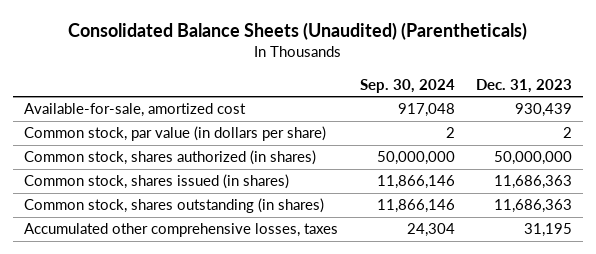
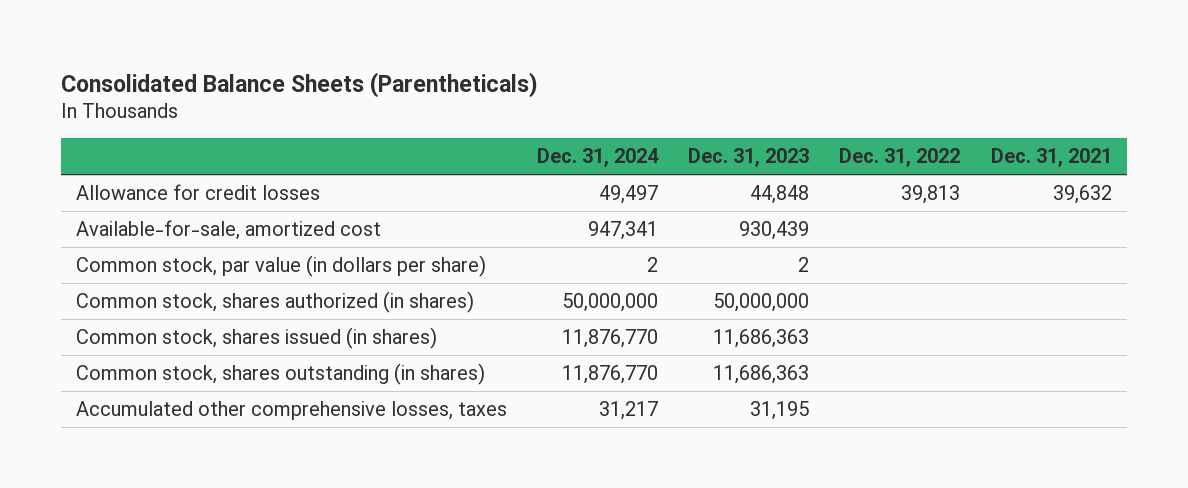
[68,21,528,40] Consolidated Balance Sheets (Unaudited) (Parentheticals) -> [60,71,538,98] Consolidated Balance Sheets (Parentheticals)
[359,78,455,93] Sep. 30, 2024 -> none
none -> [537,148,660,168] Dec. 31, 2024
none -> [839,148,961,168] Dec. 31, 2022
none -> [990,148,1112,168] Dec. 31, 2021
none -> [75,184,320,201] Allowance for credit losses

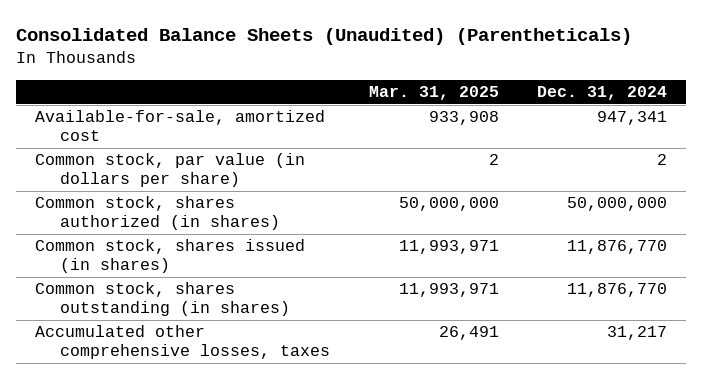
[60,71,538,98] Consolidated Balance Sheets (Parentheticals) -> [15,28,632,46] Consolidated Balance Sheets (Unaudited) (Parentheticals)
[688,148,810,168] Dec. 31, 2023 -> none
[839,148,961,168] Dec. 31, 2022 -> none
[990,148,1112,168] Dec. 31, 2021 -> none
none -> [368,86,499,101] Mar. 31, 2025
[75,184,320,201] Allowance for credit losses -> none

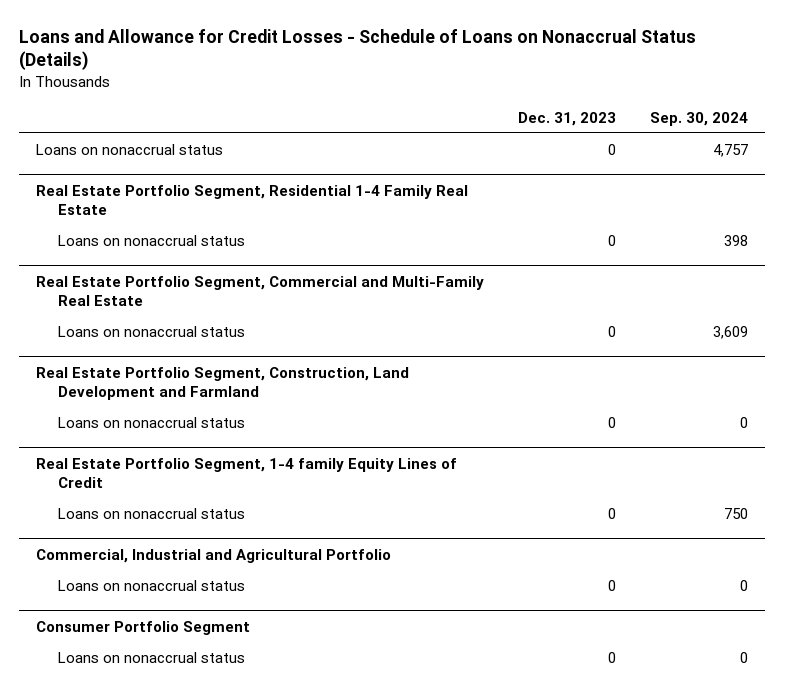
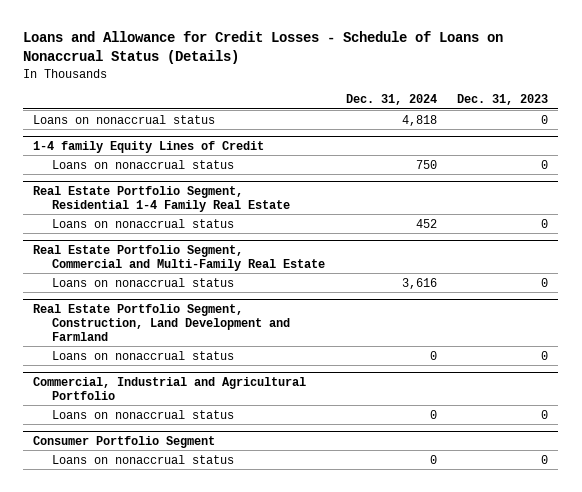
[650,111,749,126] Sep. 30, 2024 -> none
none -> [345,94,437,106] Dec. 31, 2024
none -> [33,140,265,153] 1-4 family Equity Lines of Credit
none -> [52,159,235,169] Loans on nonaccrual status
[36,457,458,489] Real Estate Portfolio Segment, 1-4 family Equity Lines of Credit -> none
[57,507,245,519] Loans on nonaccrual status -> none

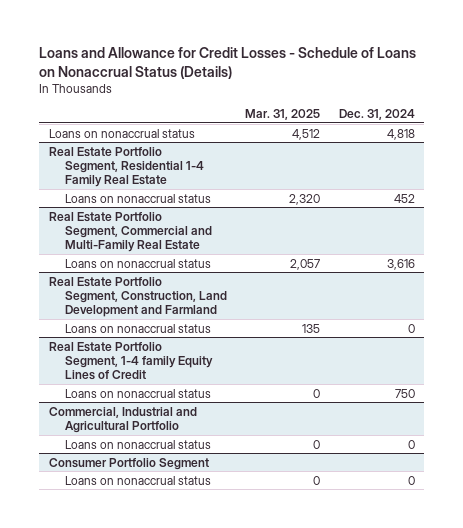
[457,94,549,106] Dec. 31, 2023 -> none
none -> [245,109,321,121] Mar. 31, 2025
[33,140,265,153] 1-4 family Equity Lines of Credit -> none
[52,159,235,169] Loans on nonaccrual status -> none
none -> [48,341,213,381] Real Estate Portfolio Segment, 1-4 family Equity Lines of Credit
none -> [64,388,211,398] Loans on nonaccrual status

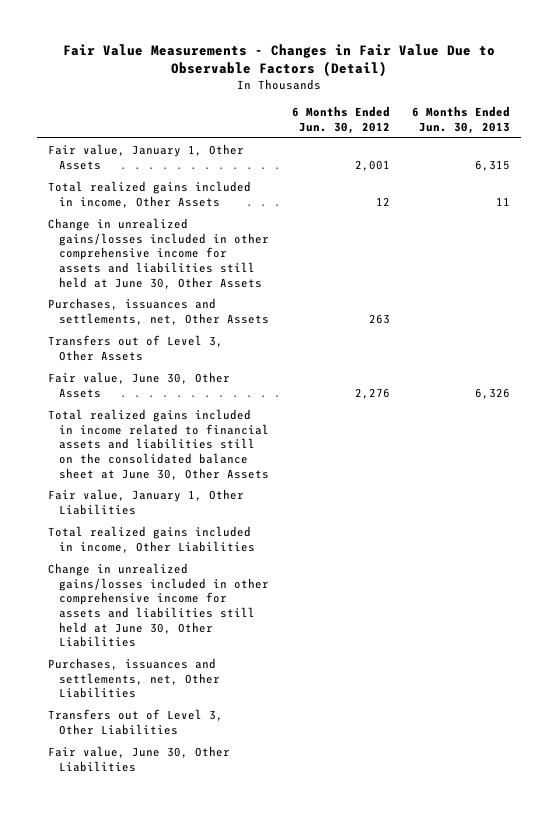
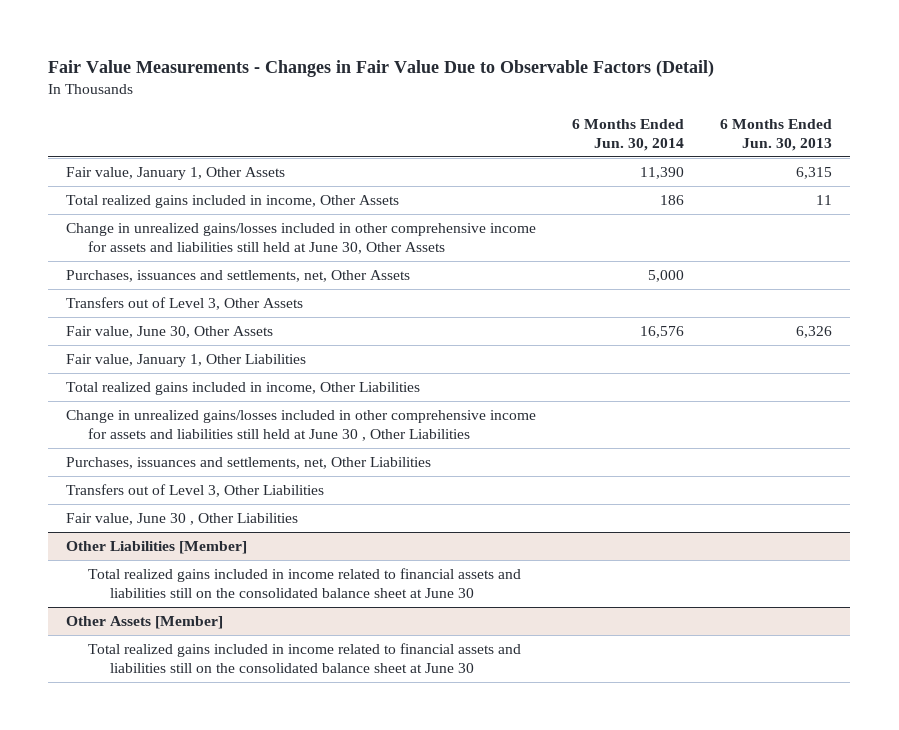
[291,106,390,134] 6 Months Ended Jun. 30, 2012 -> none
none -> [572,118,685,151] 6 Months Ended Jun. 30, 2014
[48,409,270,480] Total realized gains included in income related to financial assets and liabilities still on the consolidated balance sheet at June 30, Other Assets -> none
[48,563,270,648] Change in unrealized gains/losses included in other comprehensive income for assets and liabilities still held at June 30, Other Liabilities -> [66,410,537,442] Change in unrealized gains/losses included in other comprehensive income for assets and liabilities still held at June 30 , Other Liabilities
[48,746,231,772] Fair value, June 30, Other Liabilities -> [66,513,299,526] Fair value, June 30 , Other Liabilities
none -> [66,541,248,555] Other Liabilities [Member]
none -> [88,568,522,599] Total realized gains included in income related to financial assets and liabilities still on the consolidated balance sheet at June 30
none -> [66,616,224,630] Other Assets [Member]
none -> [88,643,522,674] Total realized gains included in income related to financial assets and liabilities still on the consolidated balance sheet at June 30

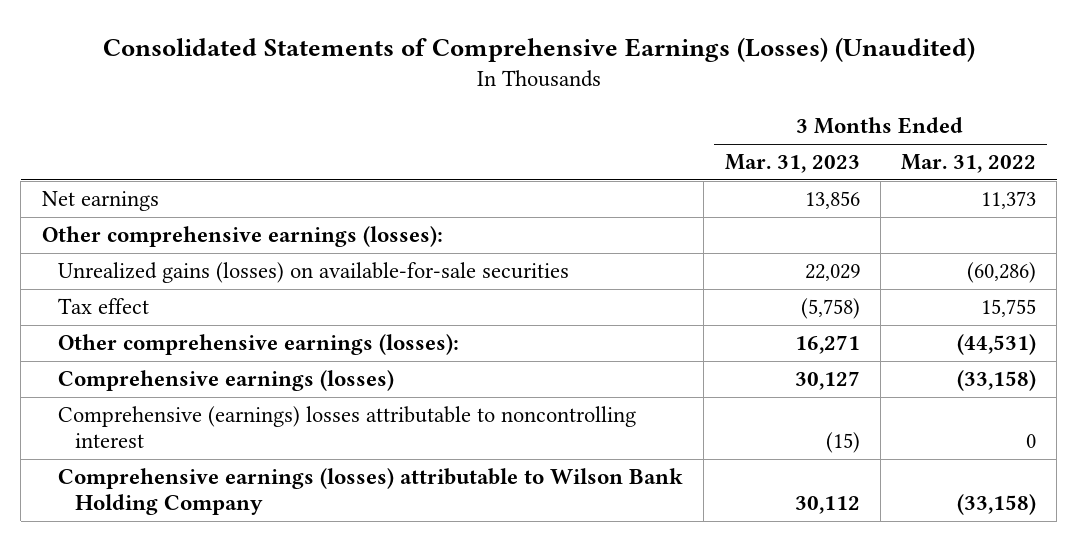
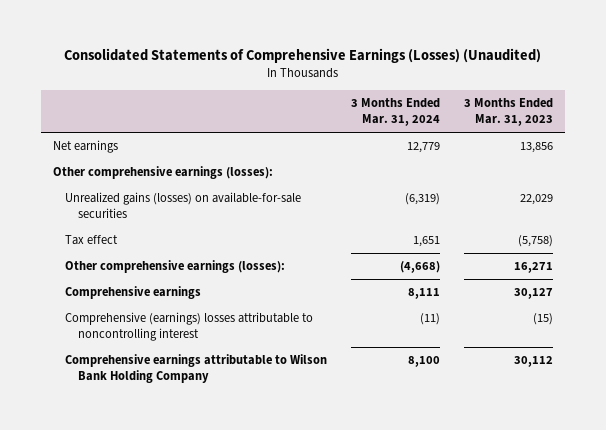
[901,154,1037,174] Mar. 31, 2022 -> none
none -> [351,97,441,127] 3 Months Ended Mar. 31, 2024
[58,370,395,392] Comprehensive earnings (losses) -> [65,286,202,300] Comprehensive earnings
[58,468,684,516] Comprehensive earnings (losses) attributable to Wilson Bank Holding Company -> [65,354,328,384] Comprehensive earnings attributable to Wilson Bank Holding Company

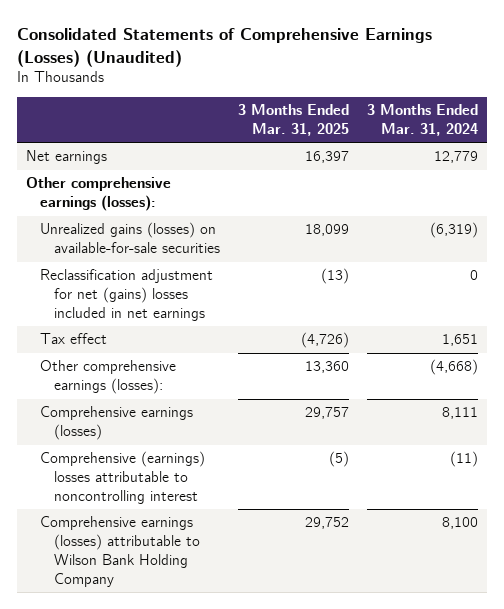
[464,97,554,127] 3 Months Ended Mar. 31, 2023 -> none
none -> [237,104,349,136] 3 Months Ended Mar. 31, 2025
none -> [40,269,214,321] Reclassification adjustment for net (gains) losses included in net earnings
[65,286,202,300] Comprehensive earnings -> [40,406,194,441] Comprehensive earnings (losses)
[65,354,328,384] Comprehensive earnings attributable to Wilson Bank Holding Company -> [40,516,200,587] Comprehensive earnings (losses) attributable to Wilson Bank Holding Company

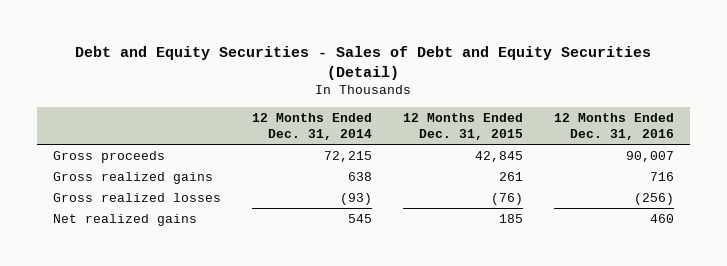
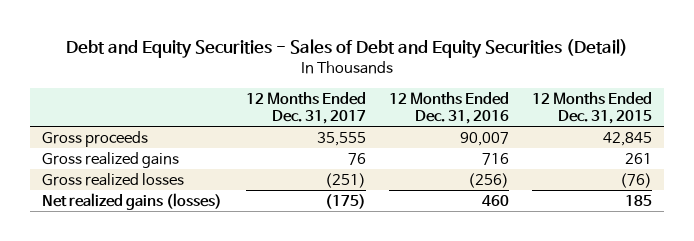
[251,112,372,141] 12 Months Ended Dec. 31, 2014 -> none
none -> [245,91,366,124] 12 Months Ended Dec. 31, 2017
[52,213,197,226] Net realized gains -> [42,192,223,210] Net realized gains (losses)

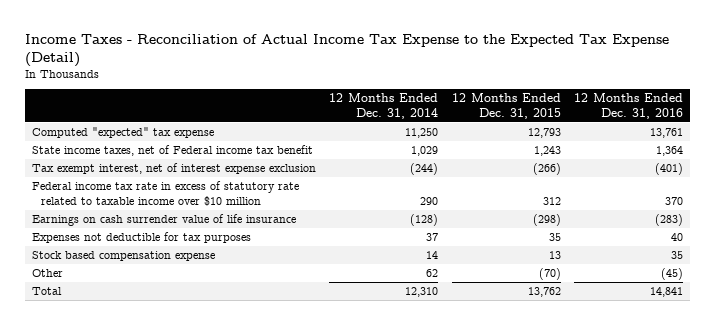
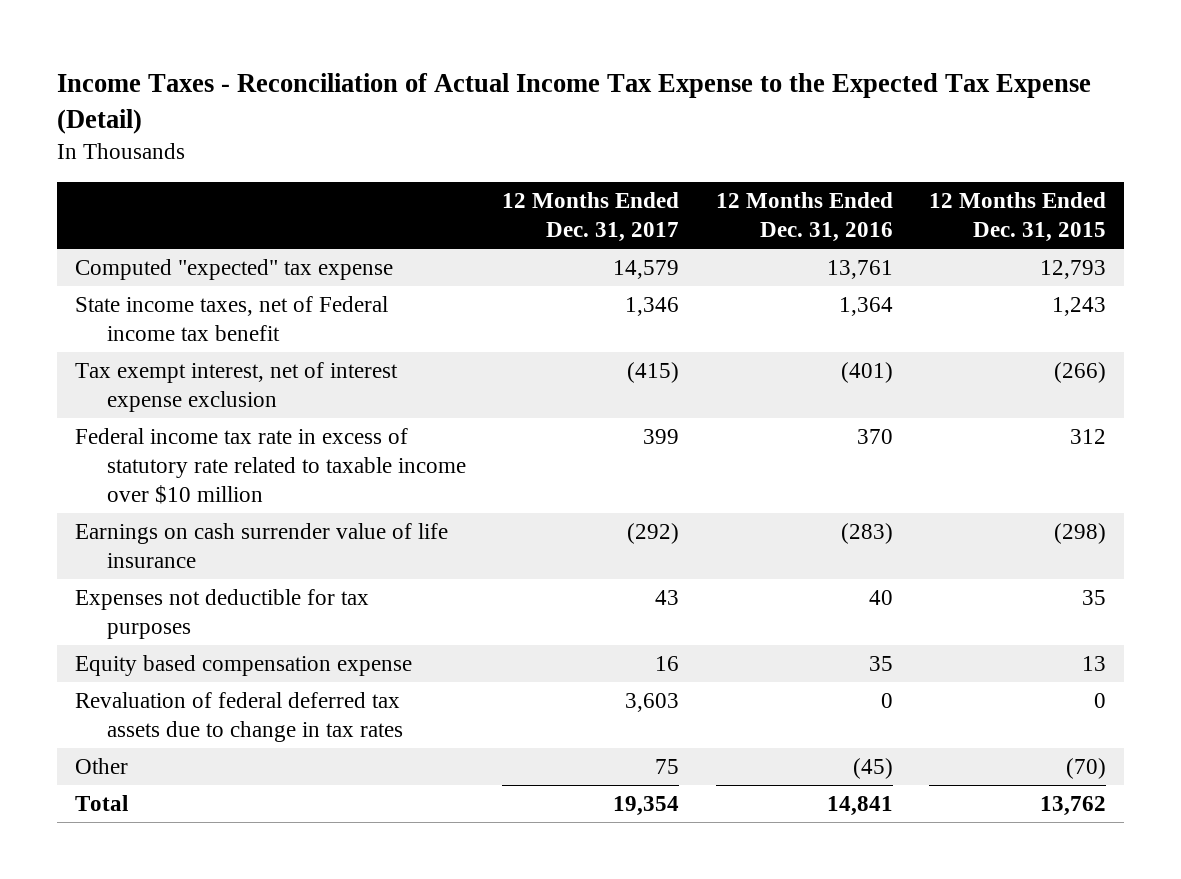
[329,93,439,119] 12 Months Ended Dec. 31, 2014 -> none
none -> [502,192,680,243] 12 Months Ended Dec. 31, 2017
[32,251,216,262] Stock based compensation expense -> [74,654,412,676] Equity based compensation expense
none -> [74,691,403,743] Revaluation of federal deferred tax assets due to change in tax rates

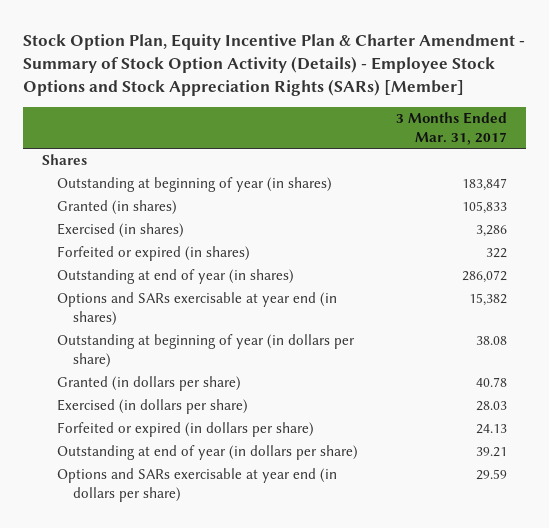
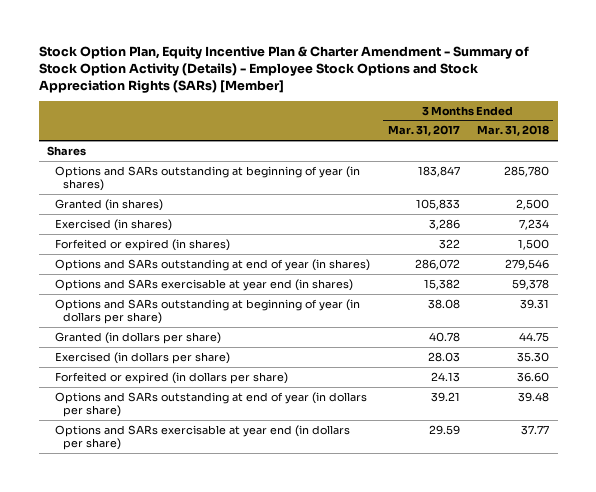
none -> [476,125,549,137] Mar. 31, 2018
[57,177,333,193] Outstanding at beginning of year (in shares) -> [55,165,361,192] Options and SARs outstanding at beginning of year (in shares)
[57,269,295,285] Outstanding at end of year (in shares) -> [55,258,371,271] Options and SARs outstanding at end of year (in shares)
[57,334,356,368] Outstanding at beginning of year (in dollars per share) -> [55,298,361,325] Options and SARs outstanding at beginning of year (in dollars per share)
[57,445,359,461] Outstanding at end of year (in dollars per share) -> [55,391,368,418] Options and SARs outstanding at end of year (in dollars per share)

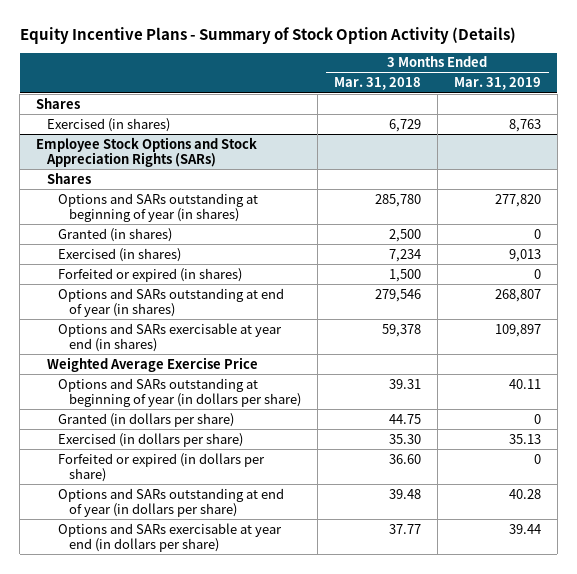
[38,45,529,93] Stock Option Plan, Equity Incentive Plan & Charter Amendment - Summary of Stock Option Activity (Details) - Employee Stock Options and Stock Appreciation Rights (SARs) [Member] -> [19,26,516,44] Equity Incentive Plans - Summary of Stock Option Activity (Details)
[387,125,460,137] Mar. 31, 2017 -> none
none -> [453,77,541,91] Mar. 31, 2019
none -> [47,117,171,132] Exercised (in shares)
none -> [36,136,258,168] Employee Stock Options and Stock Appreciation Rights (SARs)
none -> [47,172,92,184] Shares
none -> [47,356,259,372] Weighted Average Exercise Price

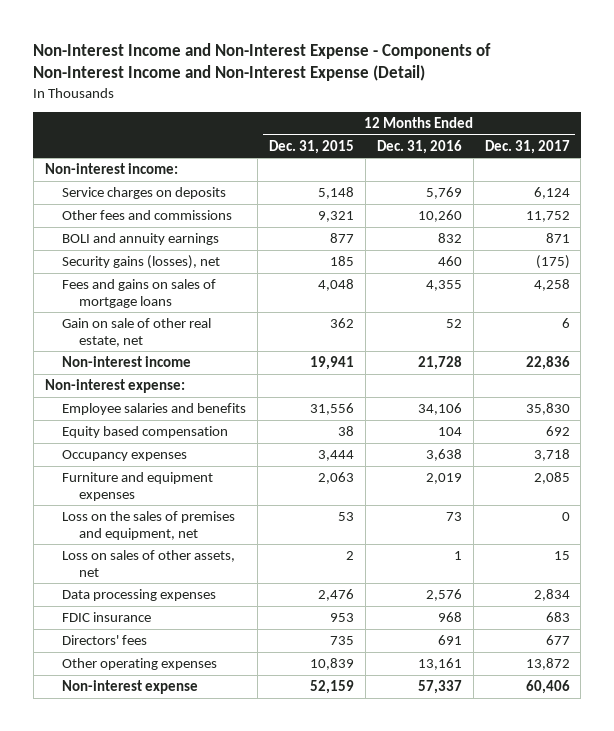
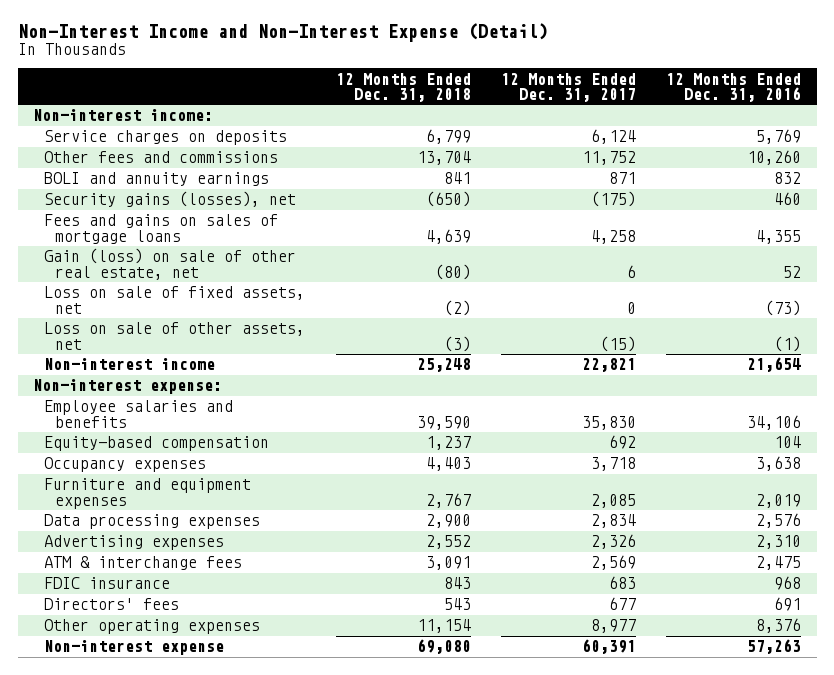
[33,42,492,82] Non-Interest Income and Non-Interest Expense - Components of Non-Interest Income and Non-Interest Expense (Detail) -> [17,22,548,42] Non-Interest Income and Non-Interest Expense (Detail)
[268,139,354,154] Dec. 31, 2015 -> none
none -> [335,72,471,102] 12 Months Ended Dec. 31, 2018
[61,318,211,347] Gain on sale of other real estate, net -> [44,248,297,280] Gain (loss) on sale of other real estate, net
none -> [44,286,306,314] Loss on sale of fixed assets, net
none -> [44,322,306,350] Loss on sale of other assets, net
[417,356,462,371] 21,728 -> [747,357,802,373] 21,654
[525,356,570,371] 22,836 -> [581,358,636,373] 22,821
[61,426,228,439] Equity based compensation -> [44,436,270,452] Equity-based compensation
[61,511,235,540] Loss on the sales of premises and equipment, net -> none
[61,550,235,577] Loss on sales of other assets, net -> none
none -> [44,535,225,551] Advertising expenses
none -> [44,556,243,571] ATM & interchange fees
[417,658,462,671] 13,161 -> [756,618,802,634] 8,376
[525,658,570,671] 13,872 -> [590,619,636,634] 8,977
[417,680,462,695] 57,337 -> [747,639,802,655] 57,263
[525,680,570,695] 60,406 -> [581,639,636,655] 60,391

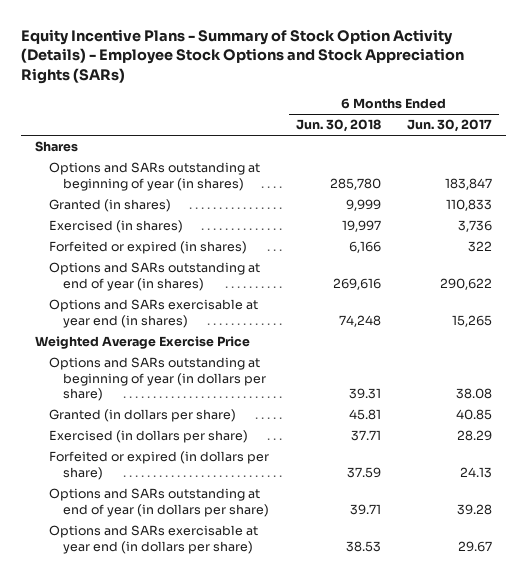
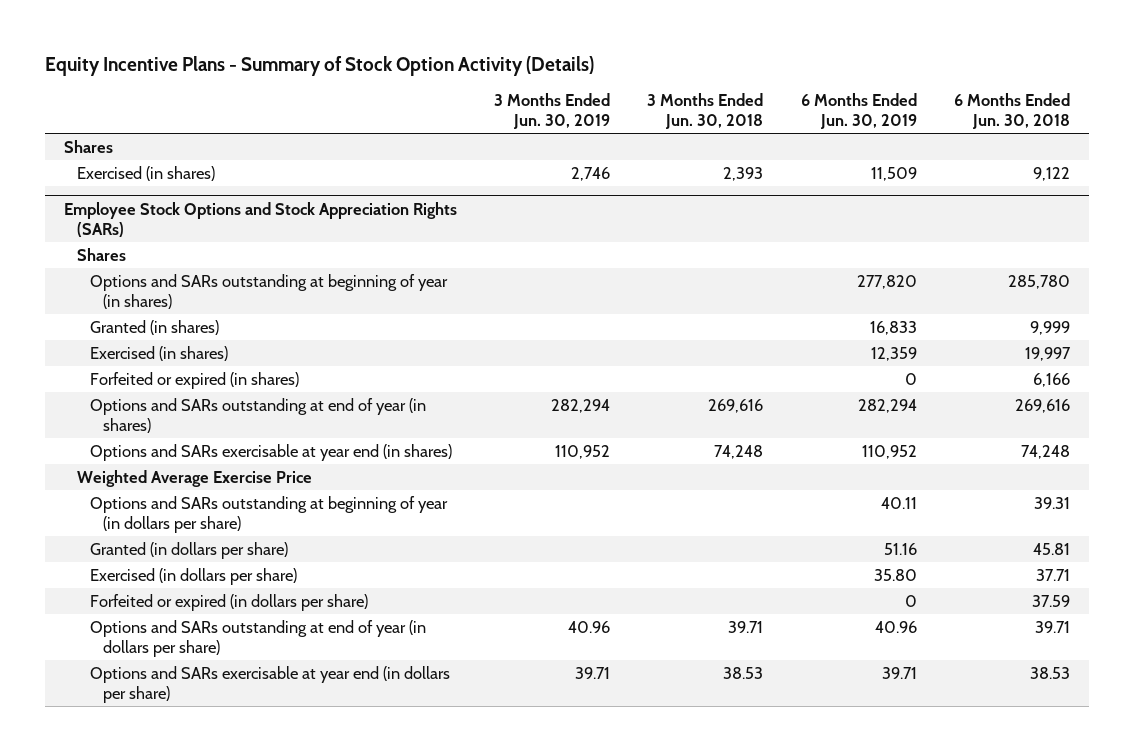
[21,28,465,85] Equity Incentive Plans - Summary of Stock Option Activity (Details) - Employee Stock Options and Stock Appreciation Rights (SARs) -> [44,55,594,76] Equity Incentive Plans - Summary of Stock Option Activity (Details)
[407,119,493,133] Jun. 30, 2017 -> none
none -> [493,93,610,130] 3 Months Ended Jun. 30, 2019
none -> [647,93,764,130] 3 Months Ended Jun. 30, 2018
none -> [800,93,917,130] 6 Months Ended Jun. 30, 2019
none -> [76,165,215,181] Exercised (in shares)
none -> [63,201,457,237] Employee Stock Options and Stock Appreciation Rights (SARs)
none -> [76,247,126,261] Shares

